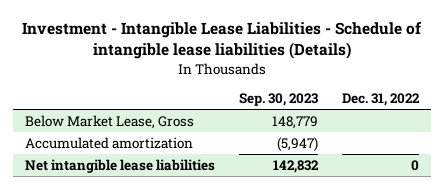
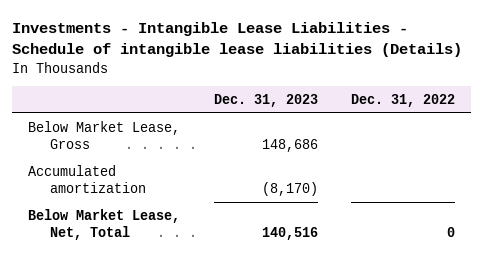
[22,22,423,60] Investment - Intangible Lease Liabilities - Schedule of intangible lease liabilities (Details) -> [11,21,462,58] Investments - Intangible Lease Liabilities - Schedule of intangible lease liabilities (Details)
[239,93,319,107] Sep. 30, 2023 -> none
none -> [213,93,318,107] Dec. 31, 2023
[25,158,216,173] Net intangible lease liabilities -> [28,208,181,240] Below Market Lease, Net, Total

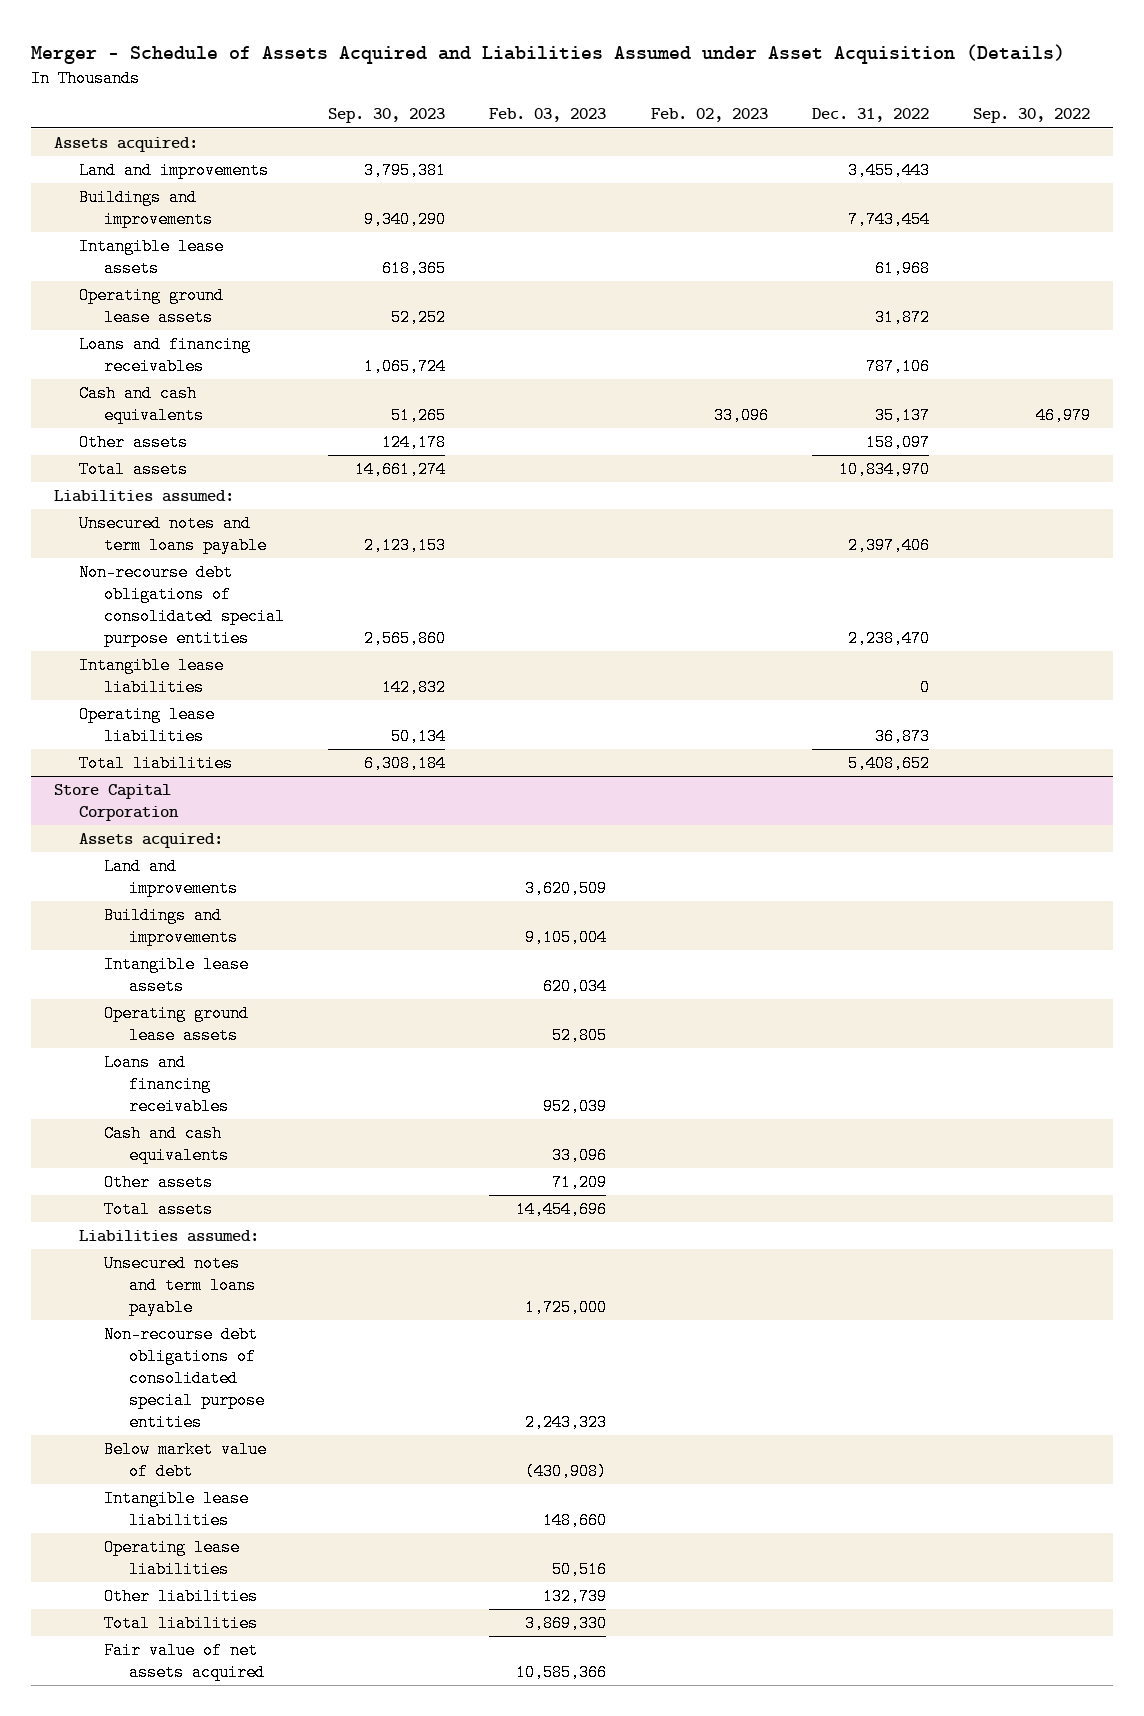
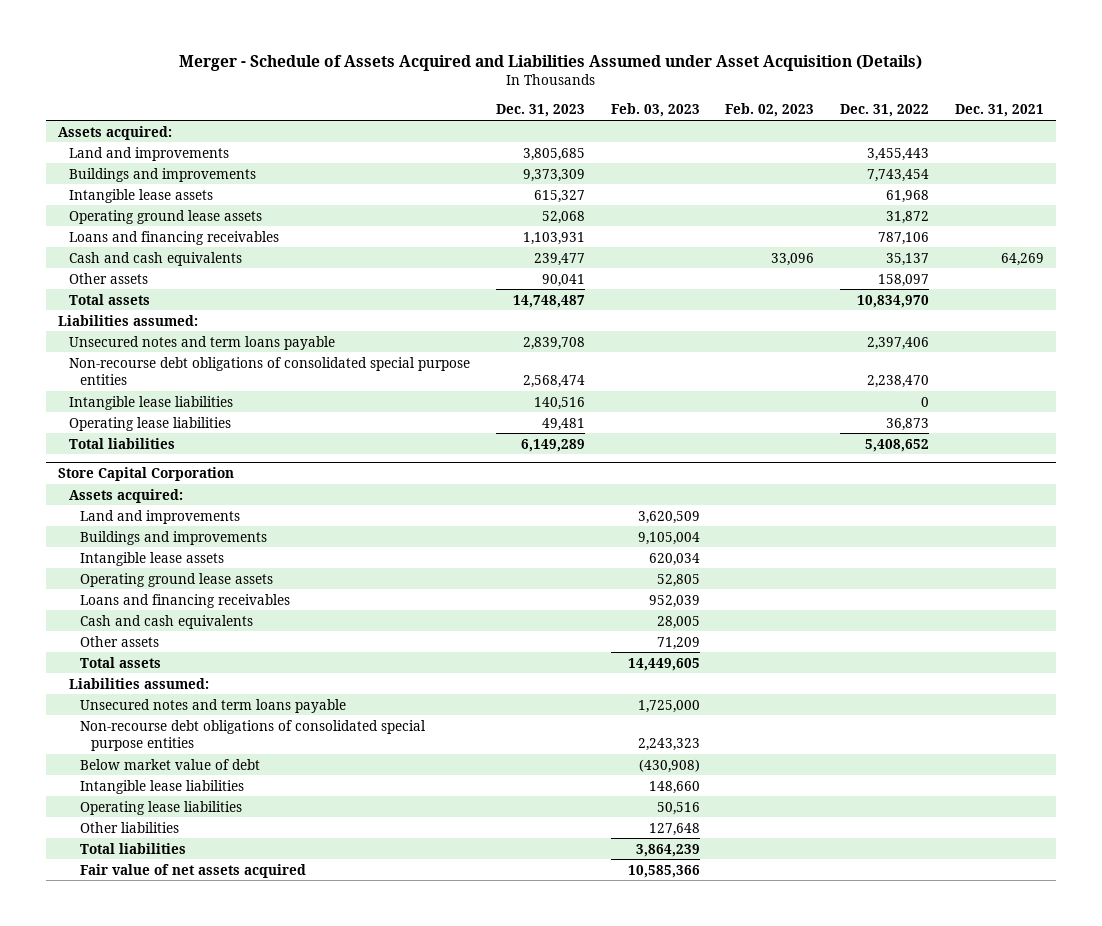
[328,108,446,124] Sep. 30, 2023 -> none
[973,108,1091,124] Sep. 30, 2022 -> none
none -> [495,104,585,118] Dec. 31, 2023
none -> [954,104,1044,118] Dec. 31, 2021
[552,1146,608,1164] 33,096 -> [656,615,700,629] 28,005
[516,1200,608,1218] 14,454,696 -> [627,657,700,671] 14,449,605
[543,1587,608,1605] 132,739 -> [648,822,700,836] 127,648
[525,1614,608,1632] 3,869,330 -> [635,843,700,857] 3,864,239

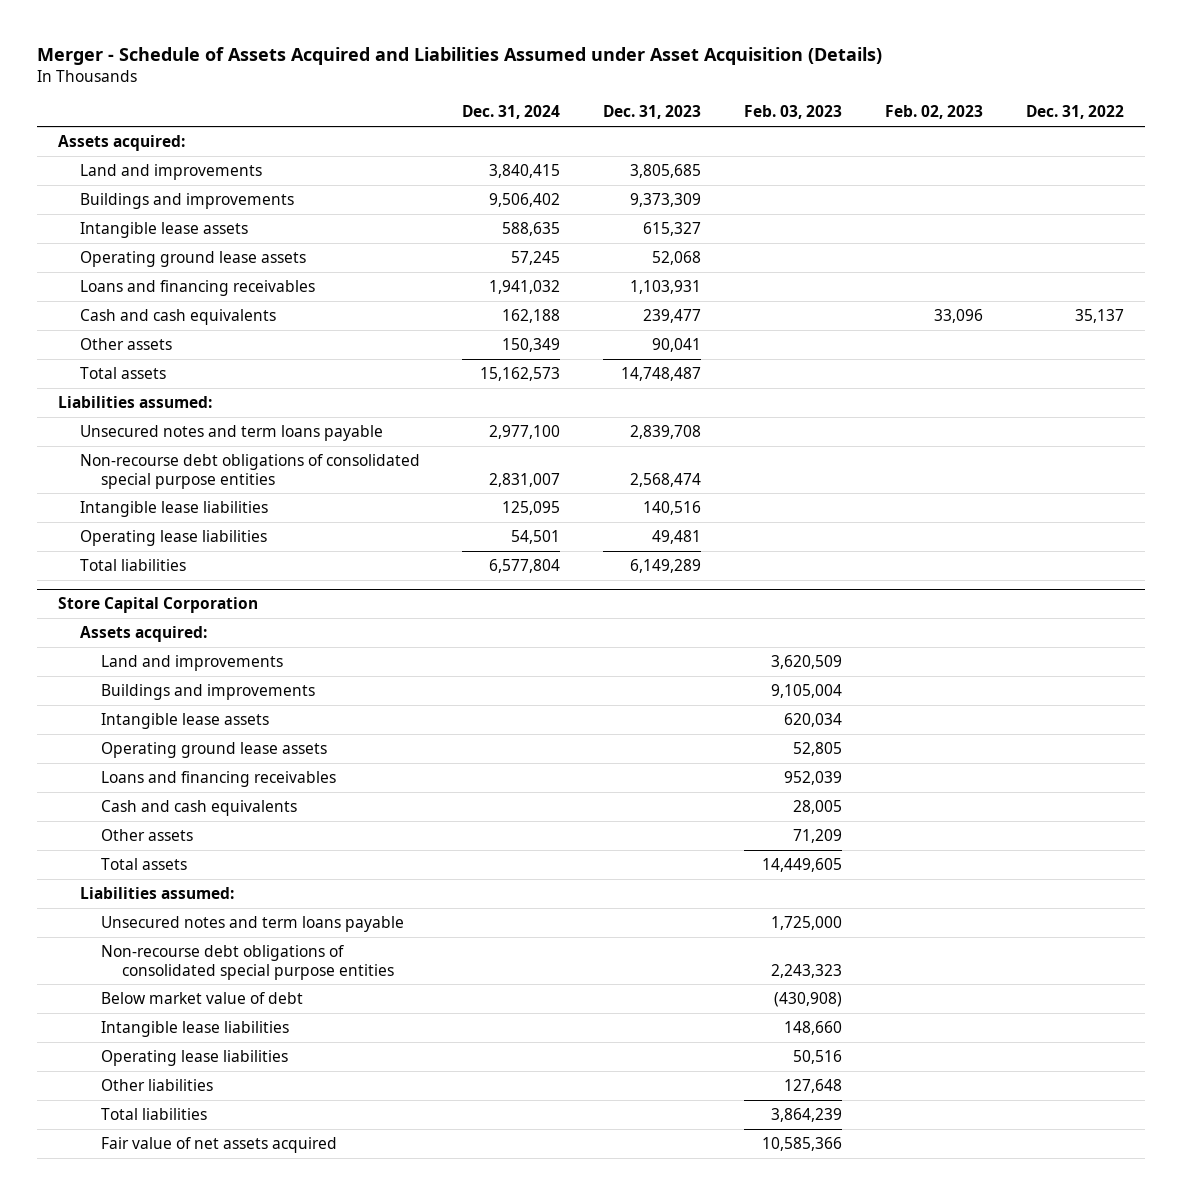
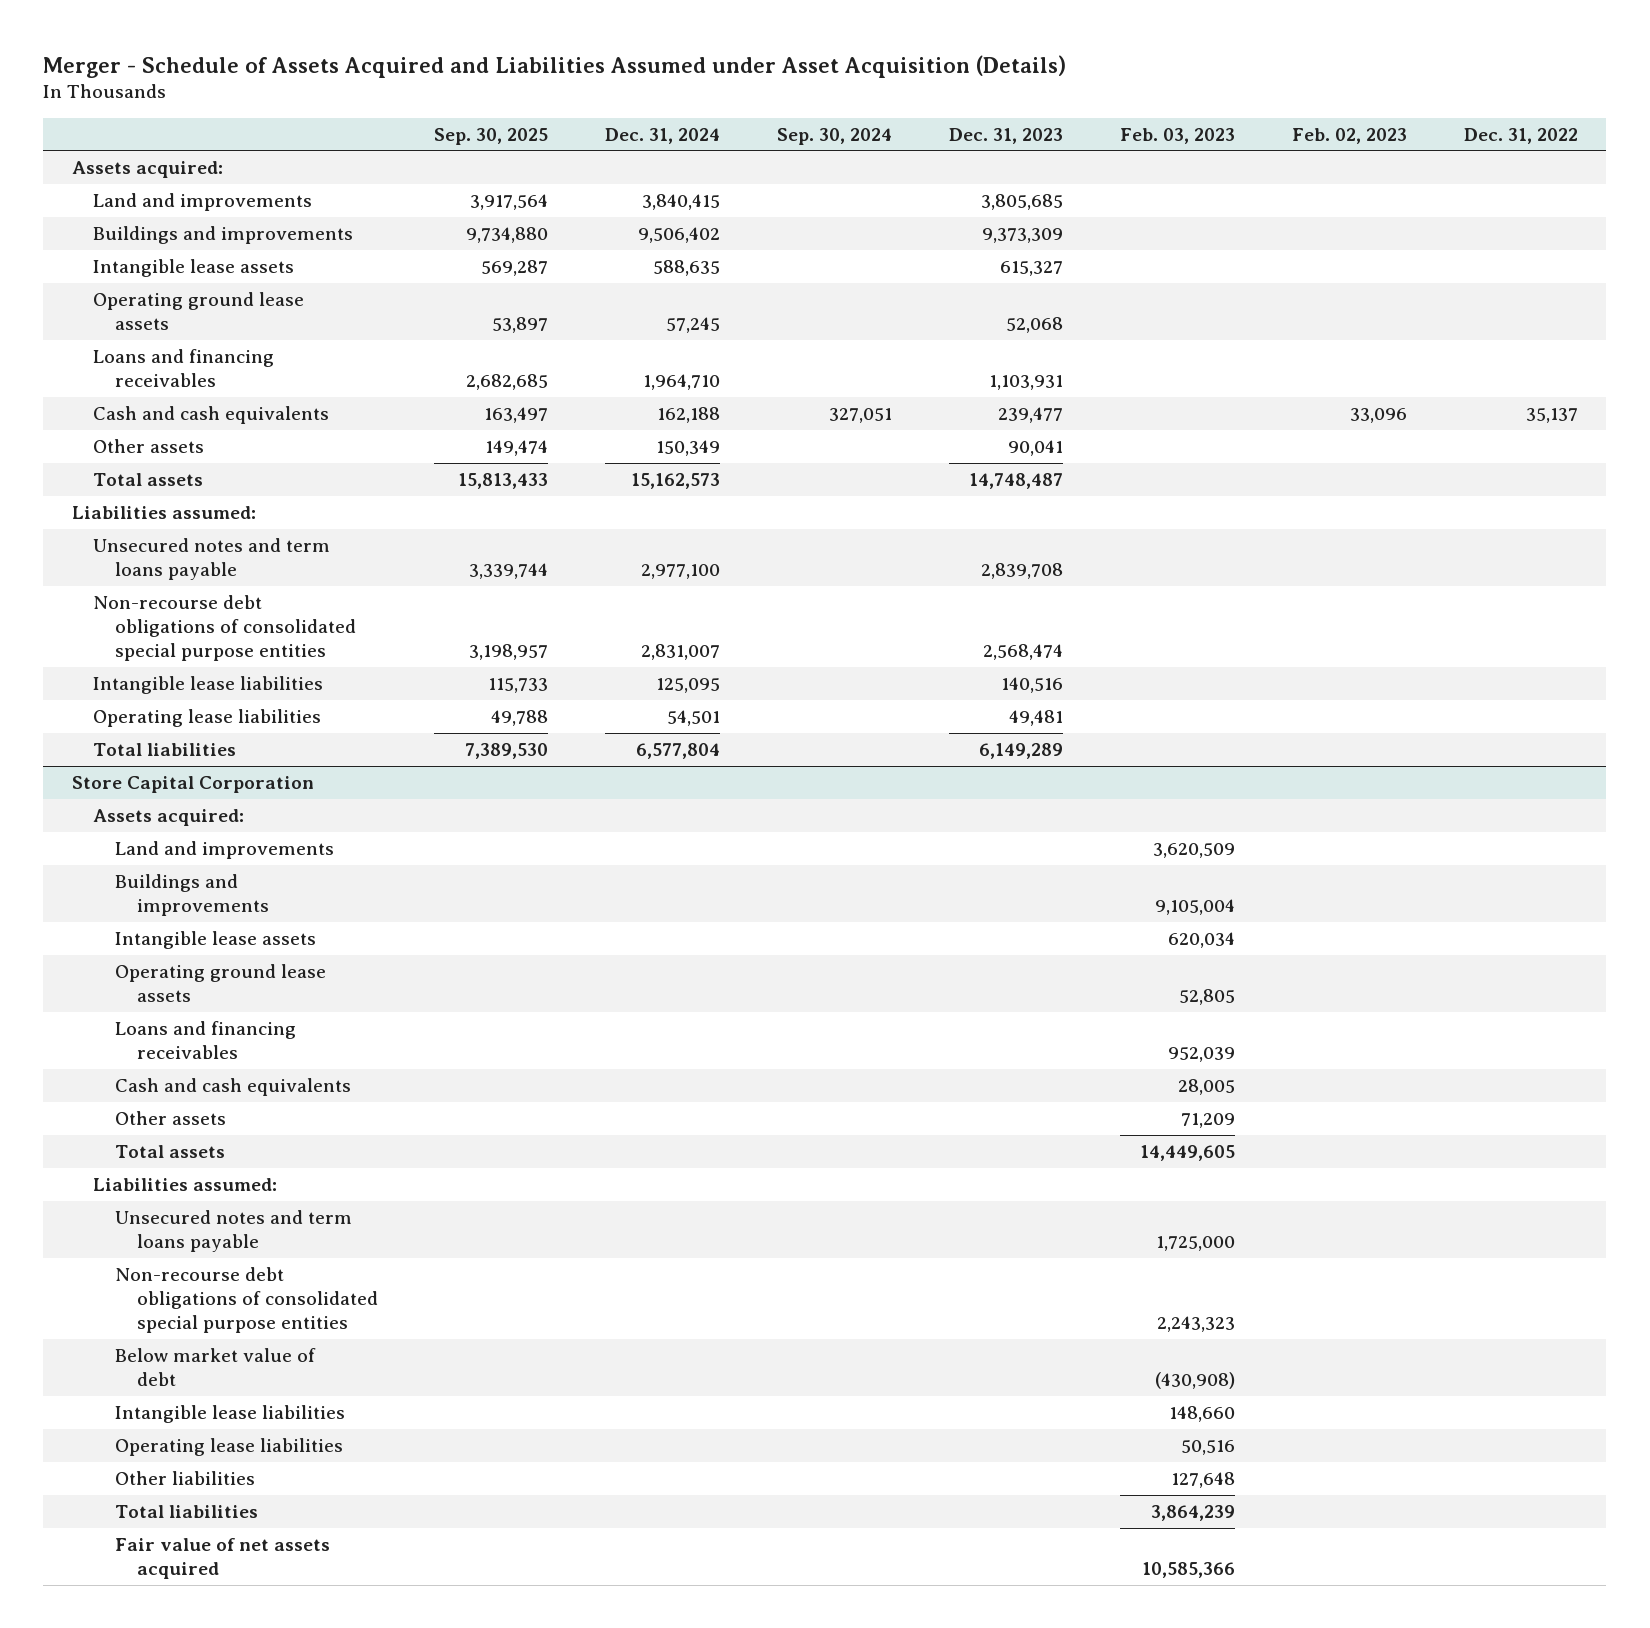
none -> [434,127,549,145] Sep. 30, 2025
none -> [777,127,893,145] Sep. 30, 2024
[489,280,561,295] 1,941,032 -> [643,373,721,390] 1,964,710

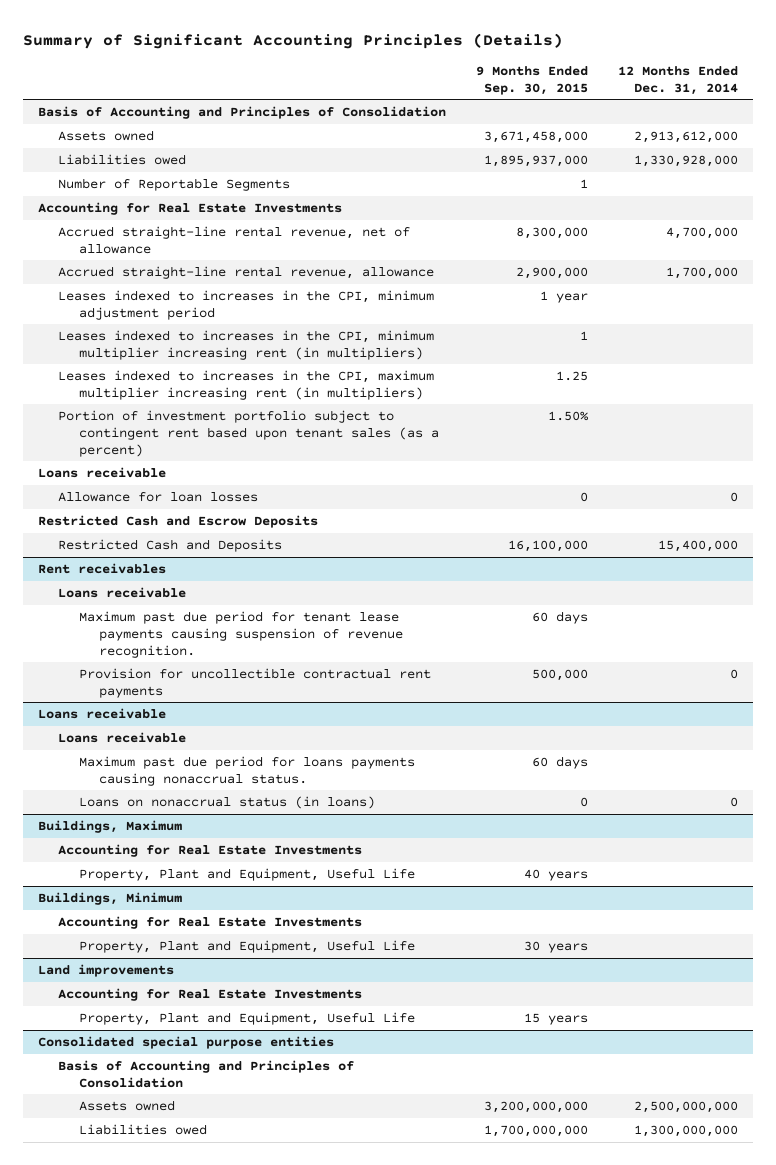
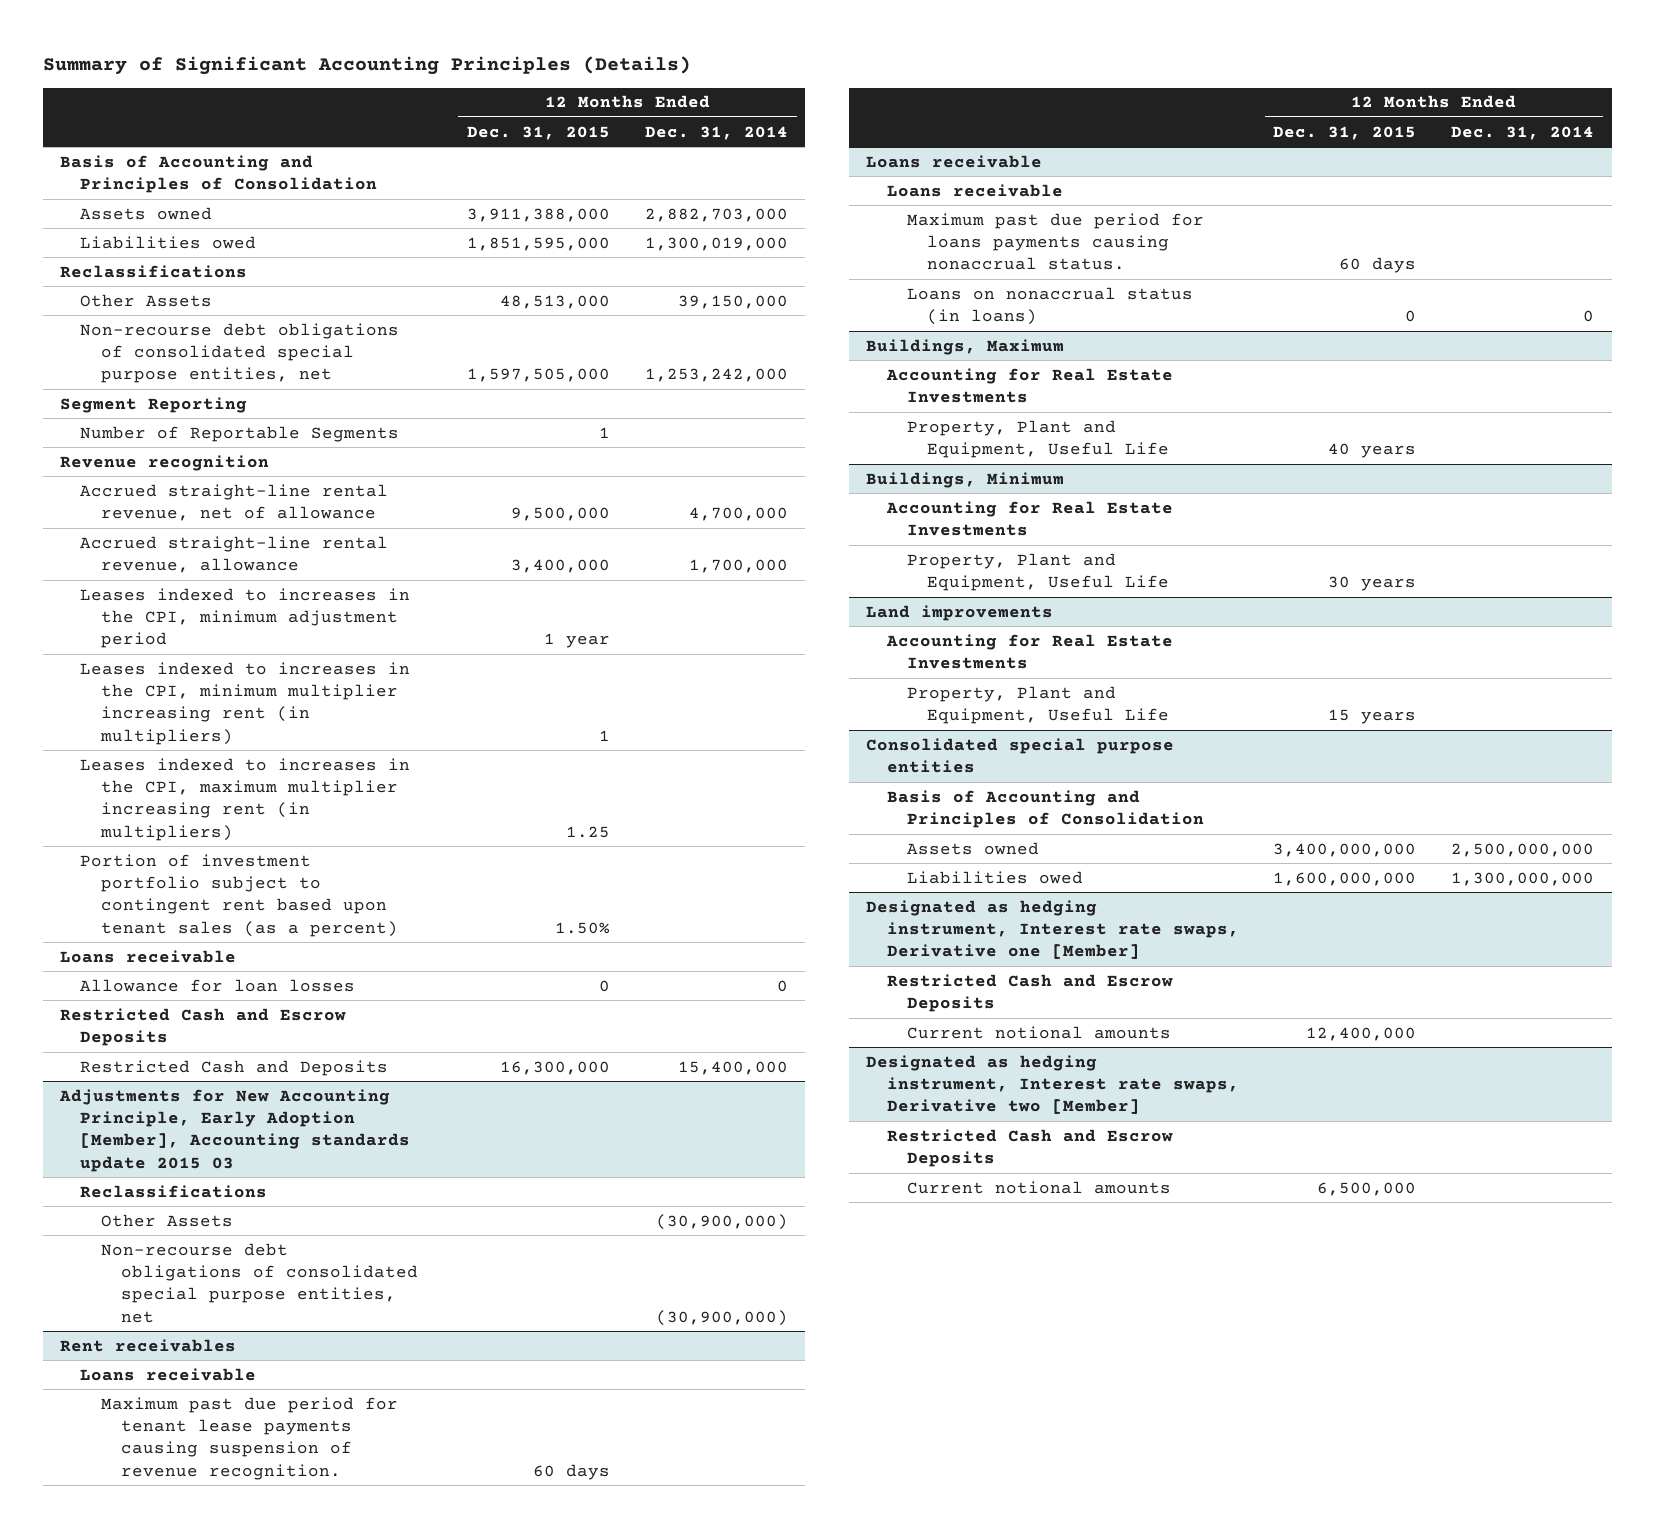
[475,65,588,95] 9 Months Ended Sep. 30, 2015 -> none
none -> [467,125,611,140] Dec. 31, 2015
[634,130,739,143] 2,913,612,000 -> [644,207,788,222] 2,882,703,000
[634,154,739,167] 1,330,928,000 -> [644,236,788,251] 1,300,019,000
none -> [60,264,248,278] Reclassifications
none -> [80,293,213,307] Other Assets
none -> [80,322,400,384] Non-recourse debt obligations of consolidated special purpose entities, net
none -> [60,396,248,413] Segment Reporting
[37,201,342,215] Accounting for Real Estate Investments -> none
none -> [60,454,270,471] Revenue recognition
none -> [59,1088,411,1172] Adjustments for New Accounting Principle, Early Adoption [Member], Accounting standards update 2015 03
none -> [80,1184,268,1198] Reclassifications
none -> [100,1213,233,1227] Other Assets
none -> [100,1242,418,1323] Non-recourse debt obligations of consolidated special purpose entities, net
[78,667,431,698] Provision for uncollectible contractual rent payments -> none
none -> [866,899,1239,960] Designated as hedging instrument, Interest rate swaps, Derivative one [Member]
none -> [886,973,1173,1013] Restricted Cash and Escrow Deposits
none -> [906,1025,1171,1039] Current notional amounts
none -> [866,1054,1239,1115] Designated as hedging instrument, Interest rate swaps, Derivative two [Member]
none -> [886,1128,1173,1168] Restricted Cash and Escrow Deposits
none -> [906,1180,1171,1194] Current notional amounts

